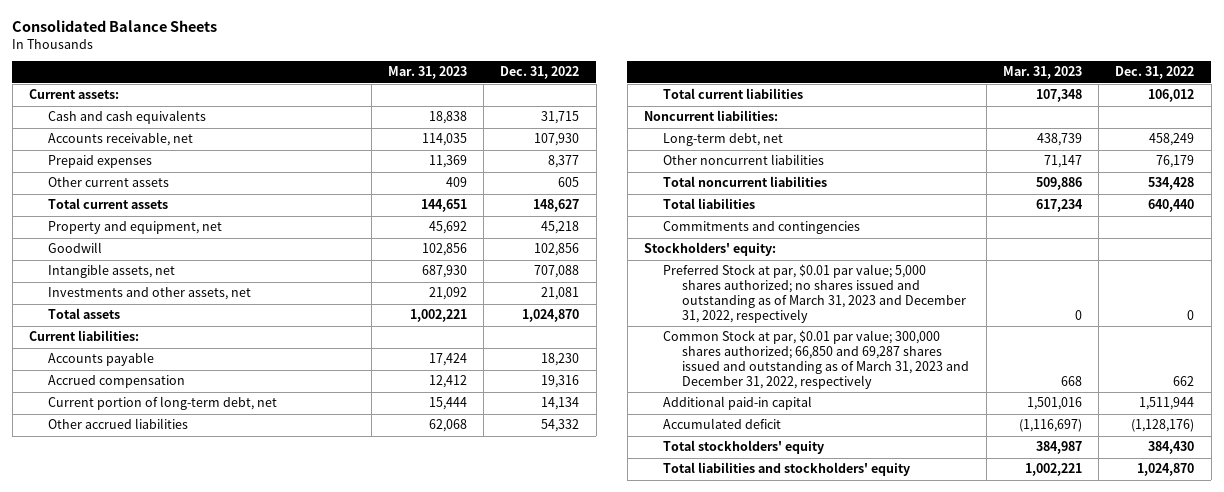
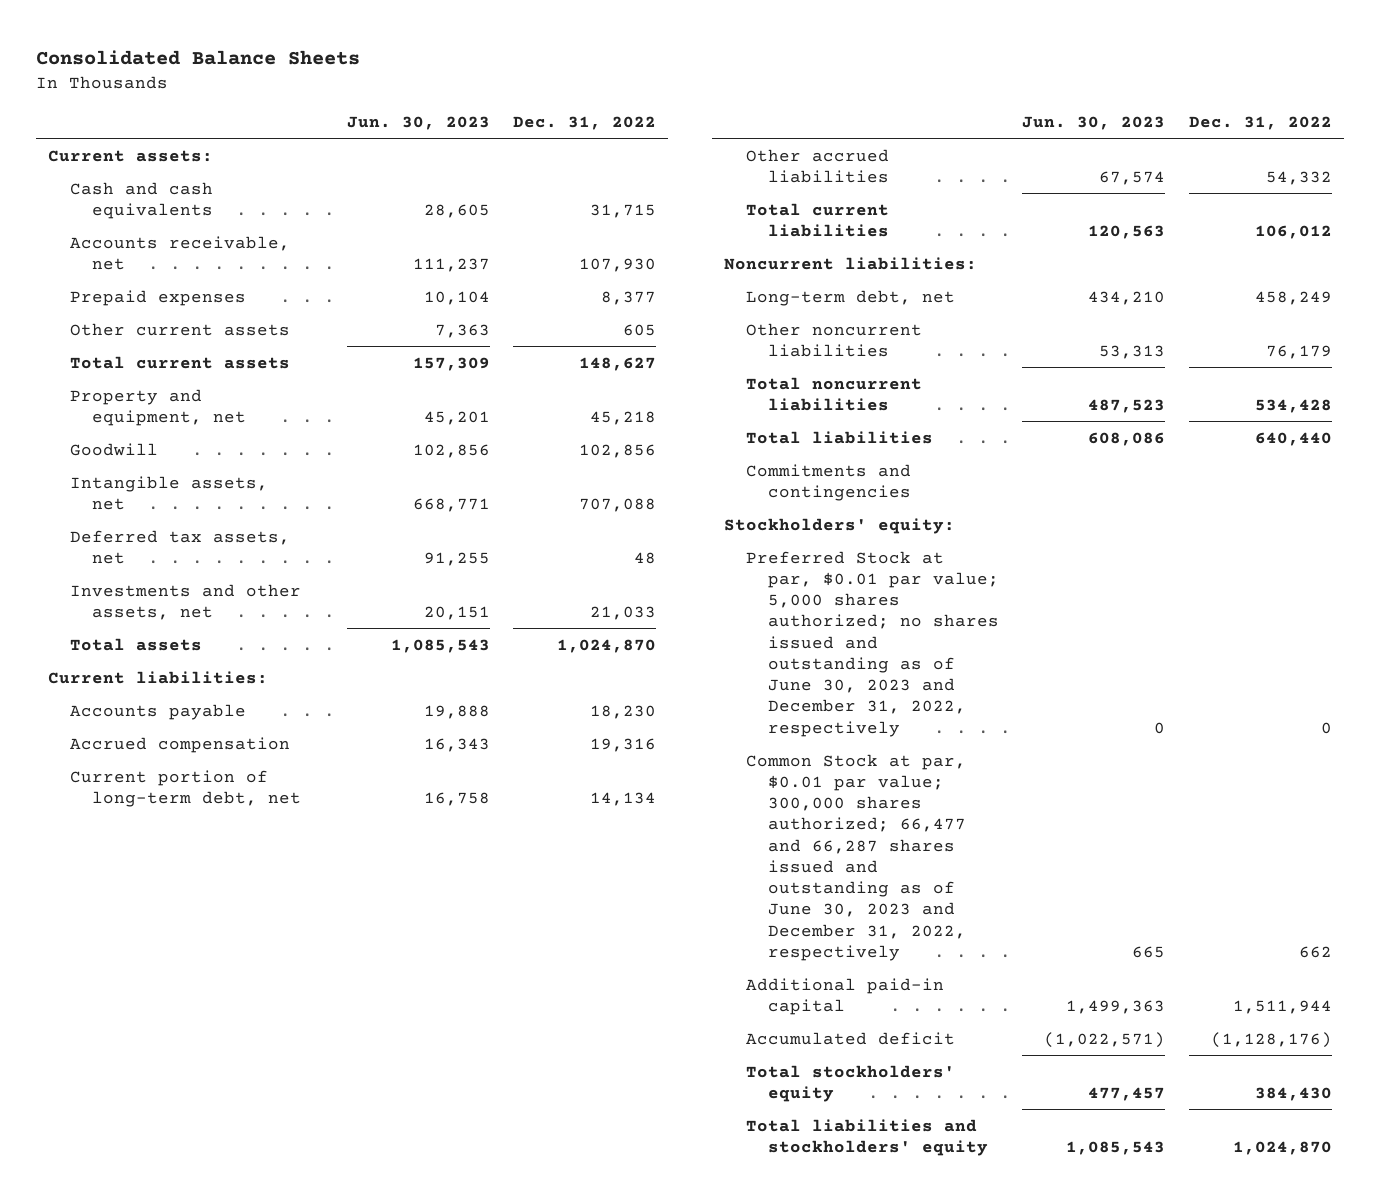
[387,66,467,80] Mar. 31, 2023 -> none
none -> [346,115,490,130] Jun. 30, 2023
none -> [70,529,291,564] Deferred tax assets, net
[541,287,580,301] 21,081 -> [590,605,657,620] 21,033
[663,264,967,324] Preferred Stock at par, $0.01 par value; 5,000 shares authorized; no shares issued and outstanding as of March 31, 2023 and December 31, 2022, respectively -> [745,550,999,737] Preferred Stock at par, $0.01 par value; 5,000 shares authorized; no shares issued and outstanding as of June 30, 2023 and December 31, 2022, respectively
[663,330,970,390] Common Stock at par, $0.01 par value; 300,000 shares authorized; 66,850 and 69,287 shares issued and outstanding as of March 31, 2023 and December 31, 2022, respectively -> [745,753,966,961] Common Stock at par, $0.01 par value; 300,000 shares authorized; 66,477 and 66,287 shares issued and outstanding as of June 30, 2023 and December 31, 2022, respectively

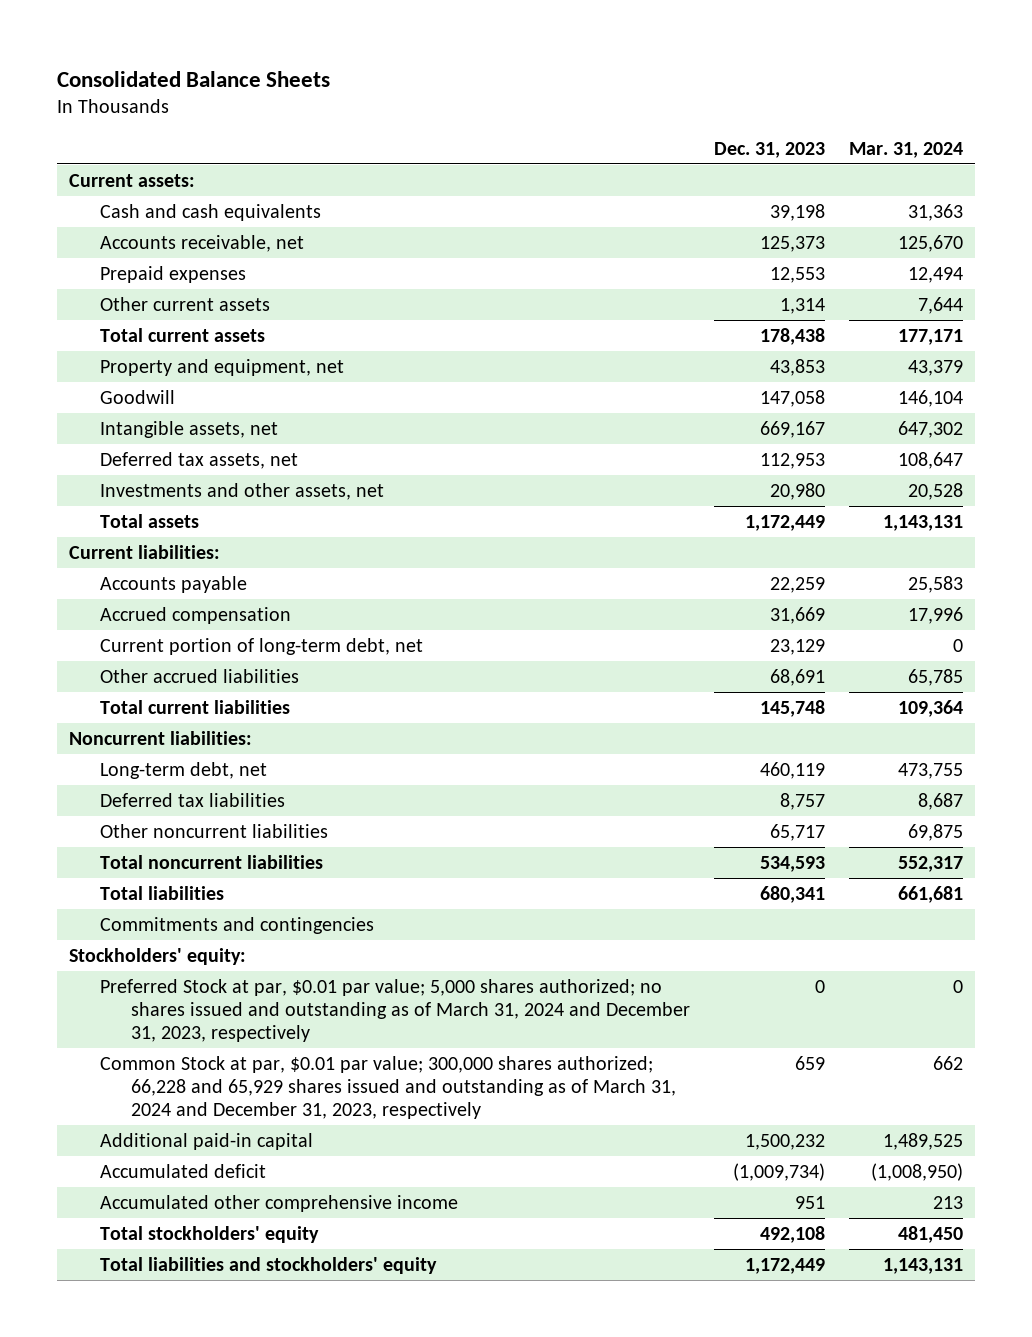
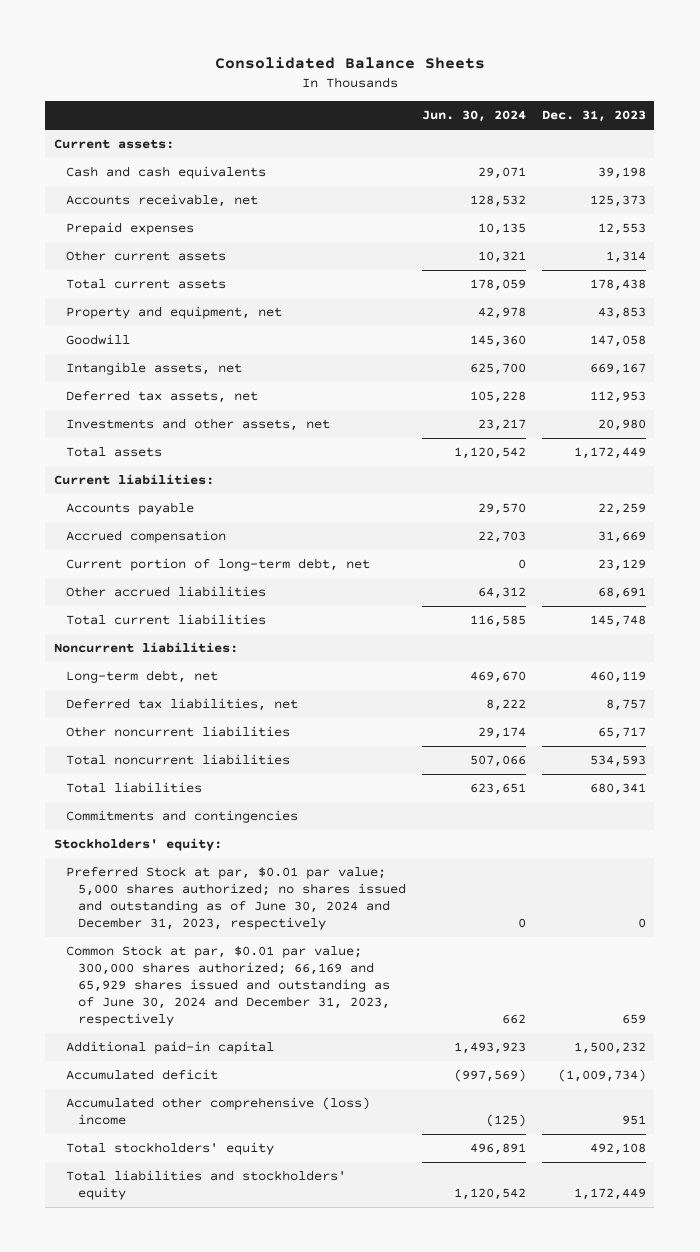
[849,141,964,158] Mar. 31, 2024 -> none
none -> [422,110,527,123] Jun. 30, 2024
[99,792,285,807] Deferred tax liabilities -> [65,698,298,712] Deferred tax liabilities, net
[99,978,691,1043] Preferred Stock at par, $0.01 par value; 5,000 shares authorized; no shares issued and outstanding as of March 31, 2024 and December 31, 2023, respectively -> [65,866,407,931] Preferred Stock at par, $0.01 par value; 5,000 shares authorized; no shares issued and outstanding as of June 30, 2024 and December 31, 2023, respectively
[99,1055,677,1120] Common Stock at par, $0.01 par value; 300,000 shares authorized; 66,228 and 65,929 shares issued and outstanding as of March 31, 2024 and December 31, 2023, respectively -> [65,945,391,1027] Common Stock at par, $0.01 par value; 300,000 shares authorized; 66,169 and 65,929 shares issued and outstanding as of June 30, 2024 and December 31, 2023, respectively
[99,1194,458,1212] Accumulated other comprehensive income -> [65,1097,370,1126] Accumulated other comprehensive (loss) income

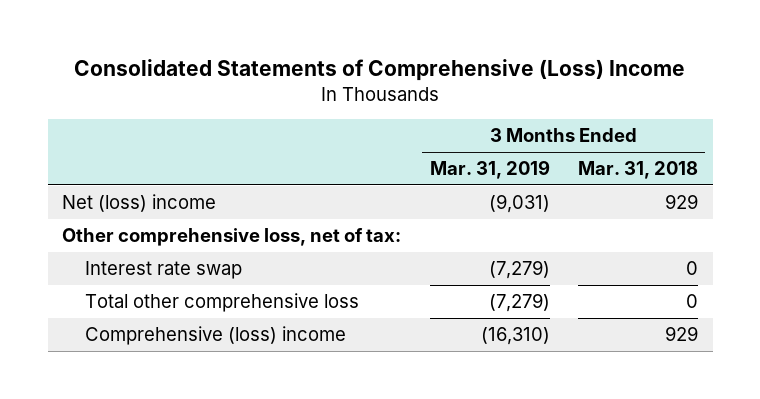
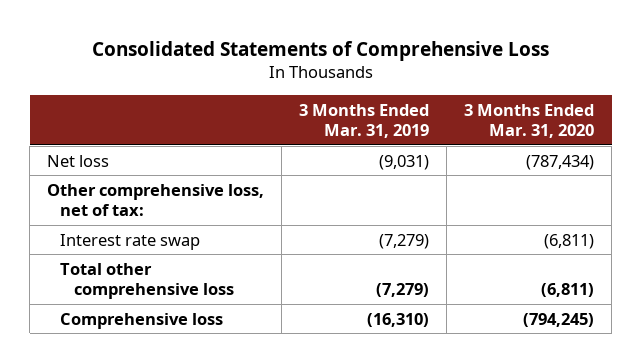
[74,59,686,82] Consolidated Statements of Comprehensive (Loss) Income -> [91,40,549,61] Consolidated Statements of Comprehensive Loss
[578,161,699,180] Mar. 31, 2018 -> none
none -> [464,103,595,139] 3 Months Ended Mar. 31, 2020
[61,194,216,213] Net (loss) income -> [47,154,110,167] Net loss
[84,326,346,346] Comprehensive (loss) income -> [60,312,224,329] Comprehensive loss

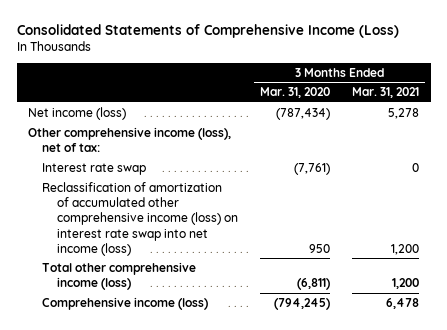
[91,40,549,61] Consolidated Statements of Comprehensive Loss -> [16,23,399,38] Consolidated Statements of Comprehensive Income (Loss)
[299,103,430,139] 3 Months Ended Mar. 31, 2019 -> none
none -> [352,87,420,99] Mar. 31, 2021
[47,154,110,167] Net loss -> [27,106,126,120] Net income (loss)
[47,183,265,217] Other comprehensive loss, net of tax: -> [27,126,231,153] Other comprehensive income (loss), net of tax:
[544,233,595,249] (6,811) -> [293,162,330,175] (7,761)
none -> [42,181,238,256] Reclassification of amortization of accumulated other comprehensive income (loss) on interest rate swap into net income (loss)
[60,262,234,300] Total other comprehensive loss -> [42,261,197,291] Total other comprehensive income (loss)
[60,312,224,329] Comprehensive loss -> [42,296,209,310] Comprehensive income (loss)

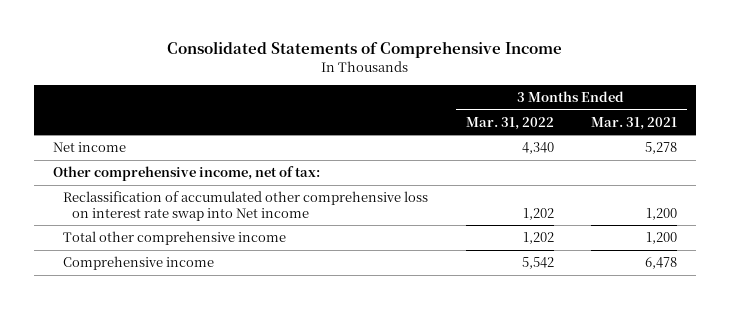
[16,23,399,38] Consolidated Statements of Comprehensive Income (Loss) -> [167,41,563,59] Consolidated Statements of Comprehensive Income
[259,87,330,99] Mar. 31, 2020 -> none
none -> [465,116,554,130] Mar. 31, 2022
[42,162,147,175] Interest rate swap -> none
[27,106,126,120] Net income (loss) -> [53,142,127,153] Net income
[27,126,231,153] Other comprehensive income (loss), net of tax: -> [53,166,321,182] Other comprehensive income, net of tax:
[42,181,238,256] Reclassification of amortization of accumulated other comprehensive income (loss) on interest rate swap into net income (loss) -> [62,191,428,221] Reclassification of accumulated other comprehensive loss on interest rate swap into Net income
[42,261,197,291] Total other comprehensive income (loss) -> [62,231,286,246] Total other comprehensive income
[42,296,209,310] Comprehensive income (loss) -> [62,256,214,271] Comprehensive income

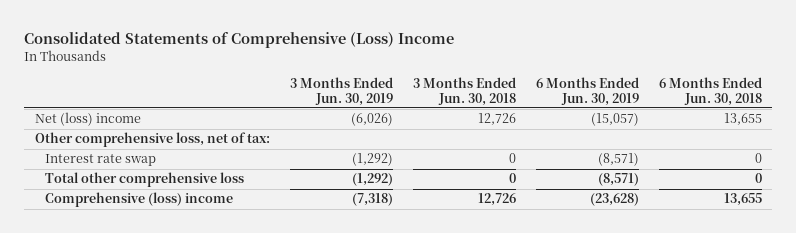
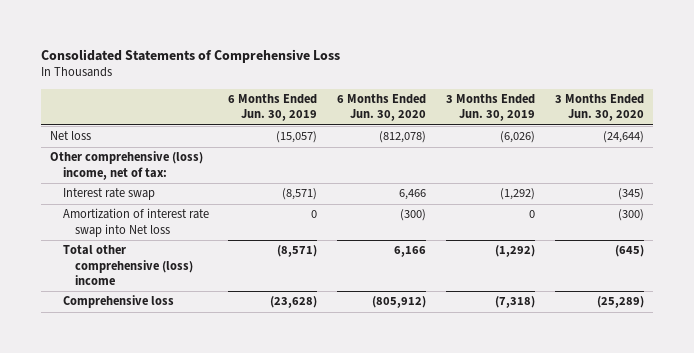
[24,31,455,48] Consolidated Statements of Comprehensive (Loss) Income -> [40,48,340,63] Consolidated Statements of Comprehensive Loss
[412,76,516,106] 3 Months Ended Jun. 30, 2018 -> none
[658,76,762,106] 6 Months Ended Jun. 30, 2018 -> none
none -> [337,94,427,122] 6 Months Ended Jun. 30, 2020
none -> [554,94,644,122] 3 Months Ended Jun. 30, 2020
[34,112,141,127] Net (loss) income -> [50,131,92,141] Net loss
[34,132,270,148] Other comprehensive loss, net of tax: -> [50,151,204,180] Other comprehensive (loss) income, net of tax:
none -> [62,208,209,237] Amortization of interest rate swap into Net loss
[45,172,245,188] Total other comprehensive loss -> [62,245,193,285] Total other comprehensive (loss) income
[45,192,234,208] Comprehensive (loss) income -> [62,295,174,309] Comprehensive loss

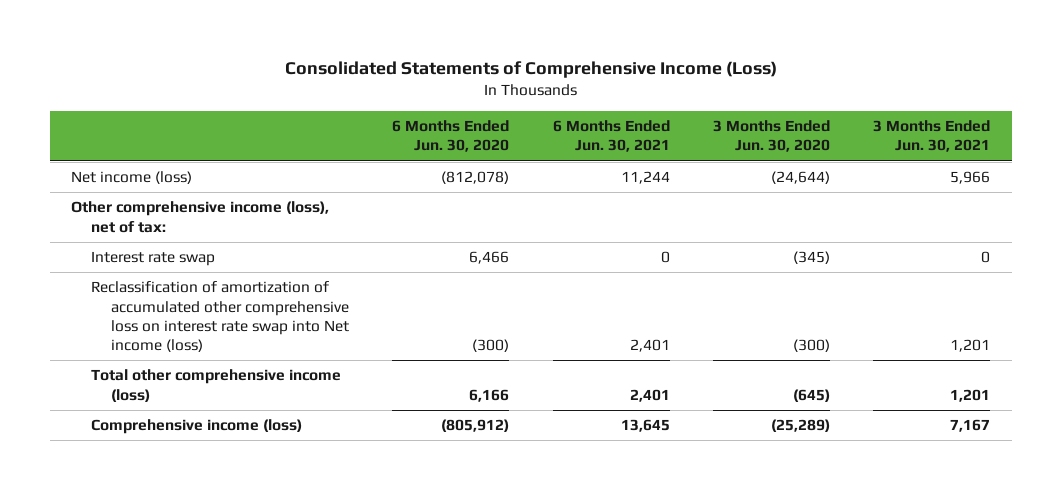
[40,48,340,63] Consolidated Statements of Comprehensive Loss -> [284,60,777,78] Consolidated Statements of Comprehensive Income (Loss)
[228,94,318,122] 6 Months Ended Jun. 30, 2019 -> none
[445,94,535,122] 3 Months Ended Jun. 30, 2019 -> none
none -> [552,120,670,153] 6 Months Ended Jun. 30, 2021
none -> [873,120,991,153] 3 Months Ended Jun. 30, 2021
[50,131,92,141] Net loss -> [71,171,193,185] Net income (loss)
[50,151,204,180] Other comprehensive (loss) income, net of tax: -> [71,201,330,233] Other comprehensive income (loss), net of tax:
[62,208,209,237] Amortization of interest rate swap into Net loss -> [91,281,350,352] Reclassification of amortization of accumulated other comprehensive loss on interest rate swap into Net income (loss)
[62,245,193,285] Total other comprehensive (loss) income -> [91,369,342,402] Total other comprehensive income (loss)
[62,295,174,309] Comprehensive loss -> [91,419,303,435] Comprehensive income (loss)

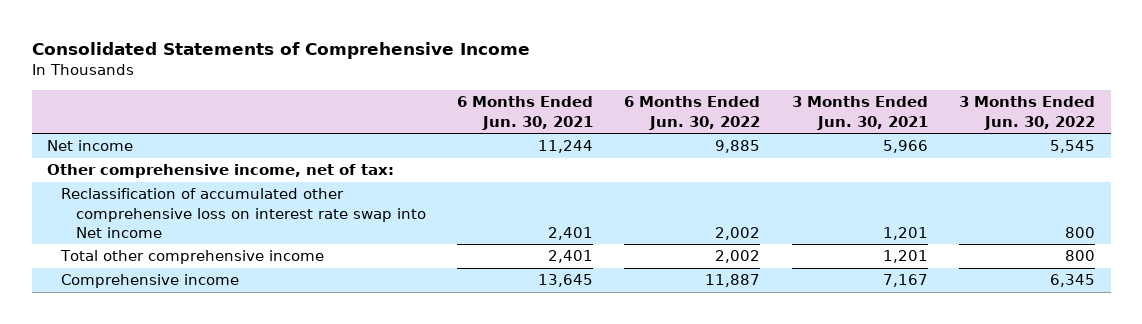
[284,60,777,78] Consolidated Statements of Comprehensive Income (Loss) -> [31,41,530,59] Consolidated Statements of Comprehensive Income
[392,120,510,153] 6 Months Ended Jun. 30, 2020 -> none
[712,120,830,153] 3 Months Ended Jun. 30, 2020 -> none
none -> [624,96,761,130] 6 Months Ended Jun. 30, 2022
none -> [958,96,1095,130] 3 Months Ended Jun. 30, 2022
[91,251,216,267] Interest rate swap -> none
[71,171,193,185] Net income (loss) -> [47,140,134,152] Net income
[71,201,330,233] Other comprehensive income (loss), net of tax: -> [47,164,395,179] Other comprehensive income, net of tax:
[91,281,350,352] Reclassification of amortization of accumulated other comprehensive loss on interest rate swap into Net income (loss) -> [61,188,426,239] Reclassification of accumulated other comprehensive loss on interest rate swap into Net income
[91,369,342,402] Total other comprehensive income (loss) -> [60,250,325,265] Total other comprehensive income
[91,419,303,435] Comprehensive income (loss) -> [61,274,240,289] Comprehensive income

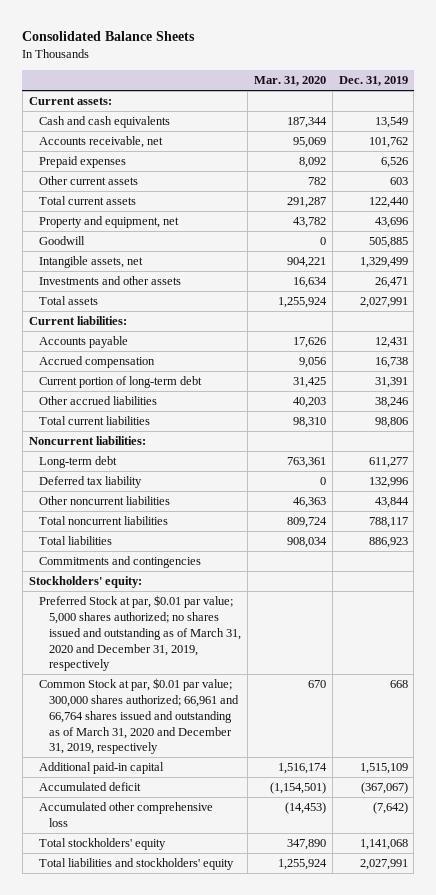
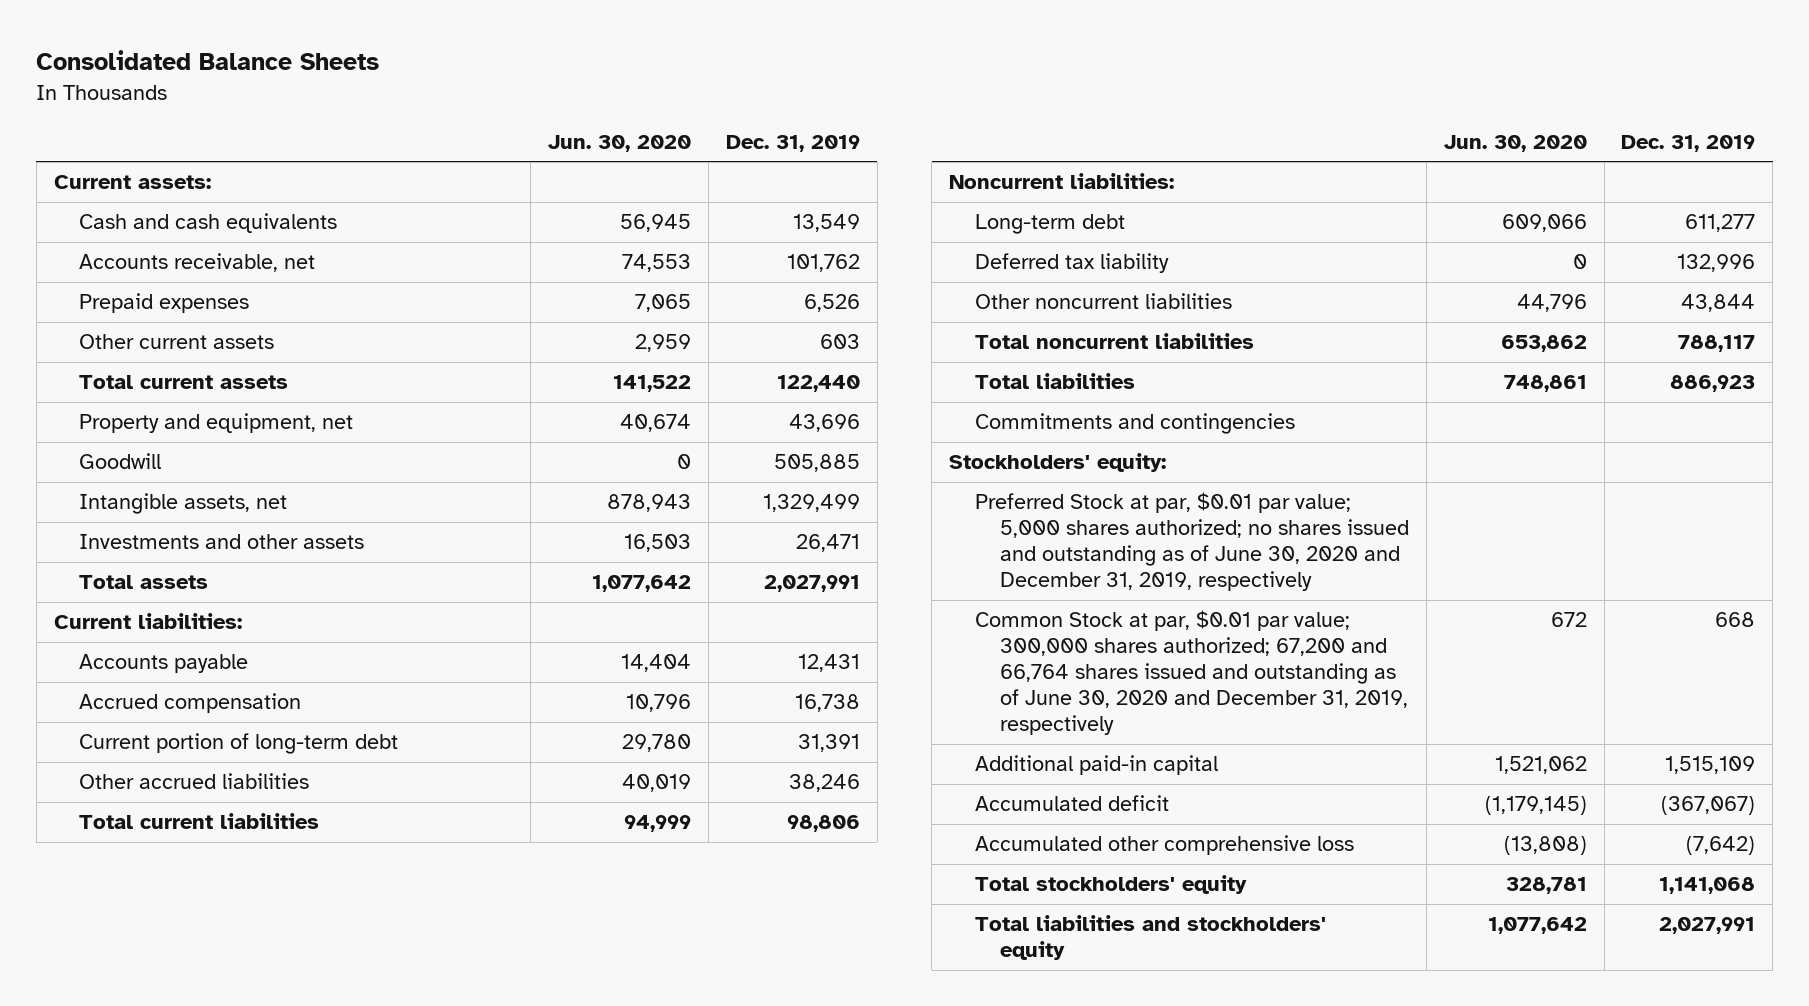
[253,76,326,87] Mar. 31, 2020 -> none
none -> [548,134,692,152] Jun. 30, 2020
[38,595,241,672] Preferred Stock at par, $0.01 par value; 5,000 shares authorized; no shares issued and outstanding as of March 31, 2020 and December 31, 2019, respectively -> [974,492,1409,592] Preferred Stock at par, $0.01 par value; 5,000 shares authorized; no shares issued and outstanding as of June 30, 2020 and December 31, 2019, respectively
[38,678,239,755] Common Stock at par, $0.01 par value; 300,000 shares authorized; 66,961 and 66,764 shares issued and outstanding as of March 31, 2020 and December 31, 2019, respectively -> [974,610,1408,736] Common Stock at par, $0.01 par value; 300,000 shares authorized; 67,200 and 66,764 shares issued and outstanding as of June 30, 2020 and December 31, 2019, respectively

